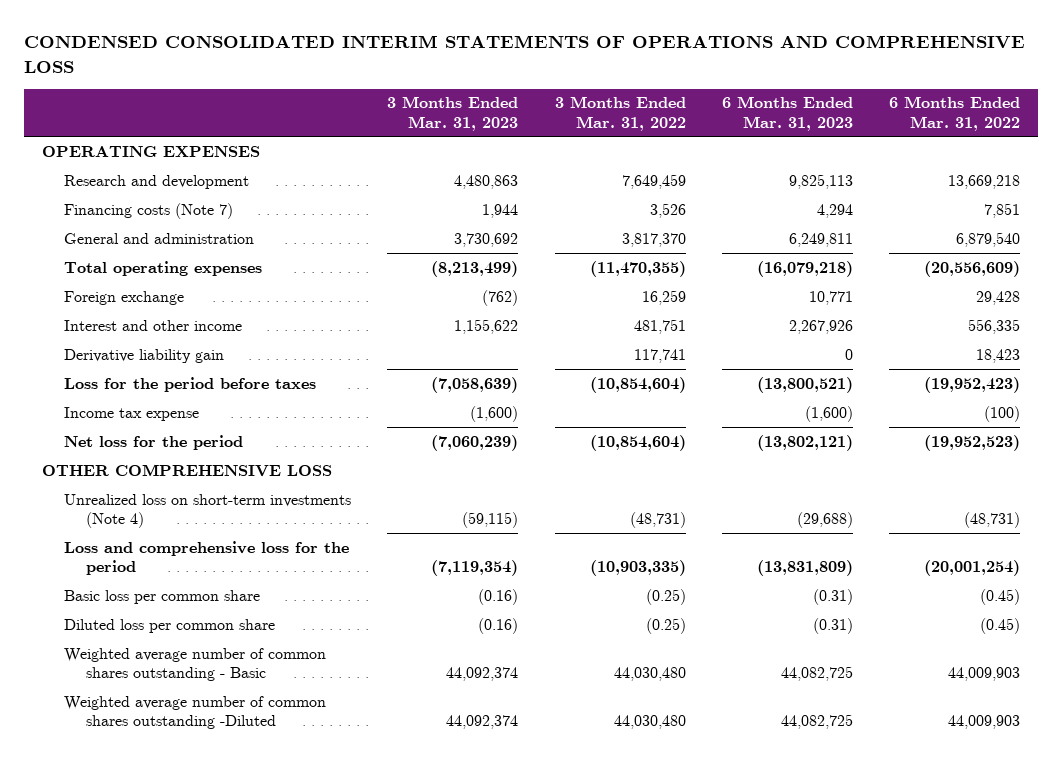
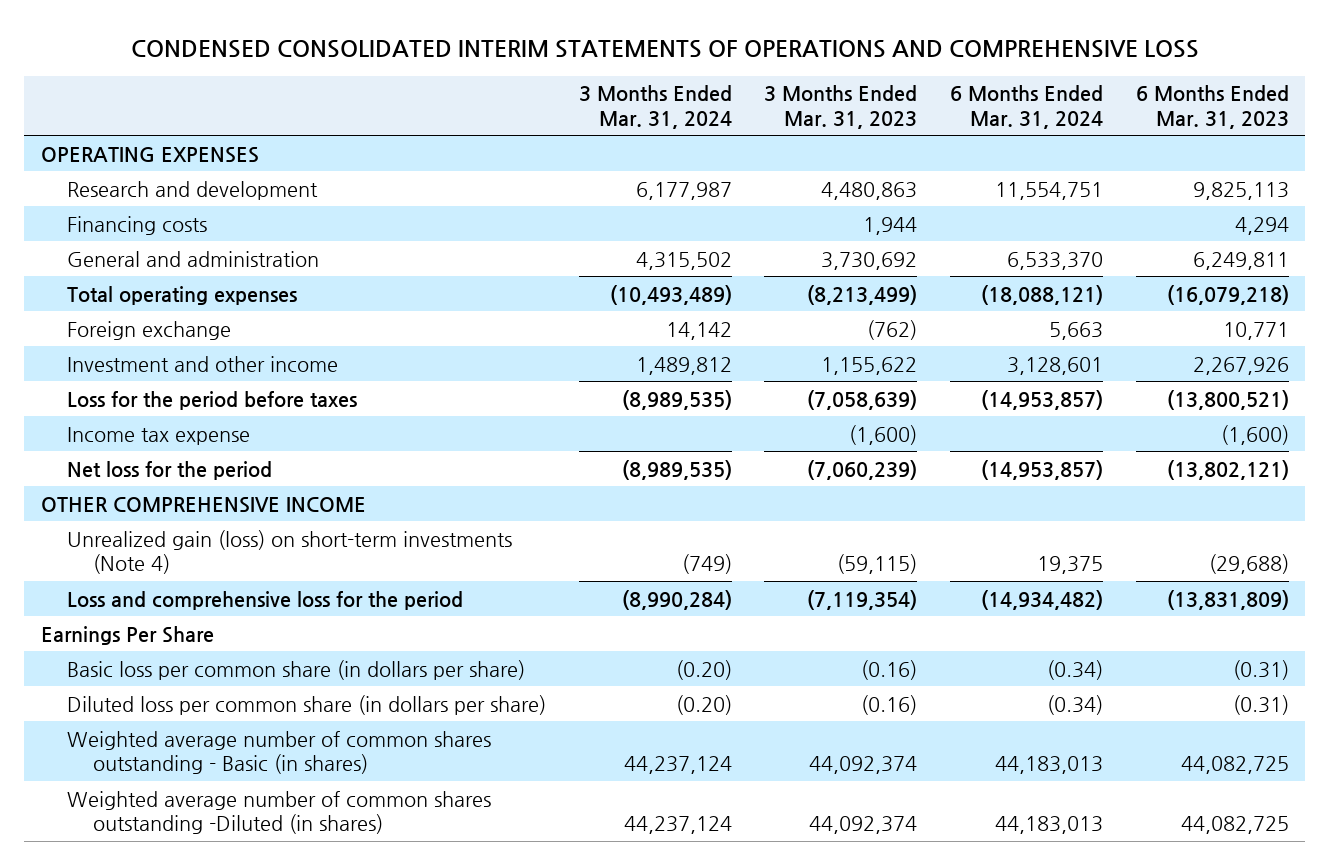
[554,96,686,131] 3 Months Ended Mar. 31, 2022 -> none
[889,96,1021,131] 6 Months Ended Mar. 31, 2022 -> none
none -> [578,85,732,129] 3 Months Ended Mar. 31, 2024
none -> [950,85,1104,129] 6 Months Ended Mar. 31, 2024
[63,202,233,219] Financing costs (Note 7) -> [66,215,207,235] Financing costs
[63,348,224,363] Derivative liability gain -> none
[63,319,242,331] Interest and other income -> [66,355,338,372] Investment and other income
[41,463,332,477] OTHER COMPREHENSIVE LOSS -> [40,496,366,513] OTHER COMPREHENSIVE INCOME
[63,493,351,528] Unrealized loss on short-term investments (Note 4) -> [66,529,512,575] Unrealized gain (loss) on short-term investments (Note 4)
none -> [40,625,214,645] Earnings Per Share
[63,589,260,604] Basic loss per common share -> [66,659,525,680] Basic loss per common share (in dollars per share)
[63,618,275,633] Diluted loss per common share -> [66,694,546,715] Diluted loss per common share (in dollars per share)
[63,647,326,681] Weighted average number of common shares outstanding - Basic -> [66,730,491,775] Weighted average number of common shares outstanding - Basic (in shares)
[63,695,326,729] Weighted average number of common shares outstanding -Diluted -> [66,790,491,835] Weighted average number of common shares outstanding -Diluted (in shares)

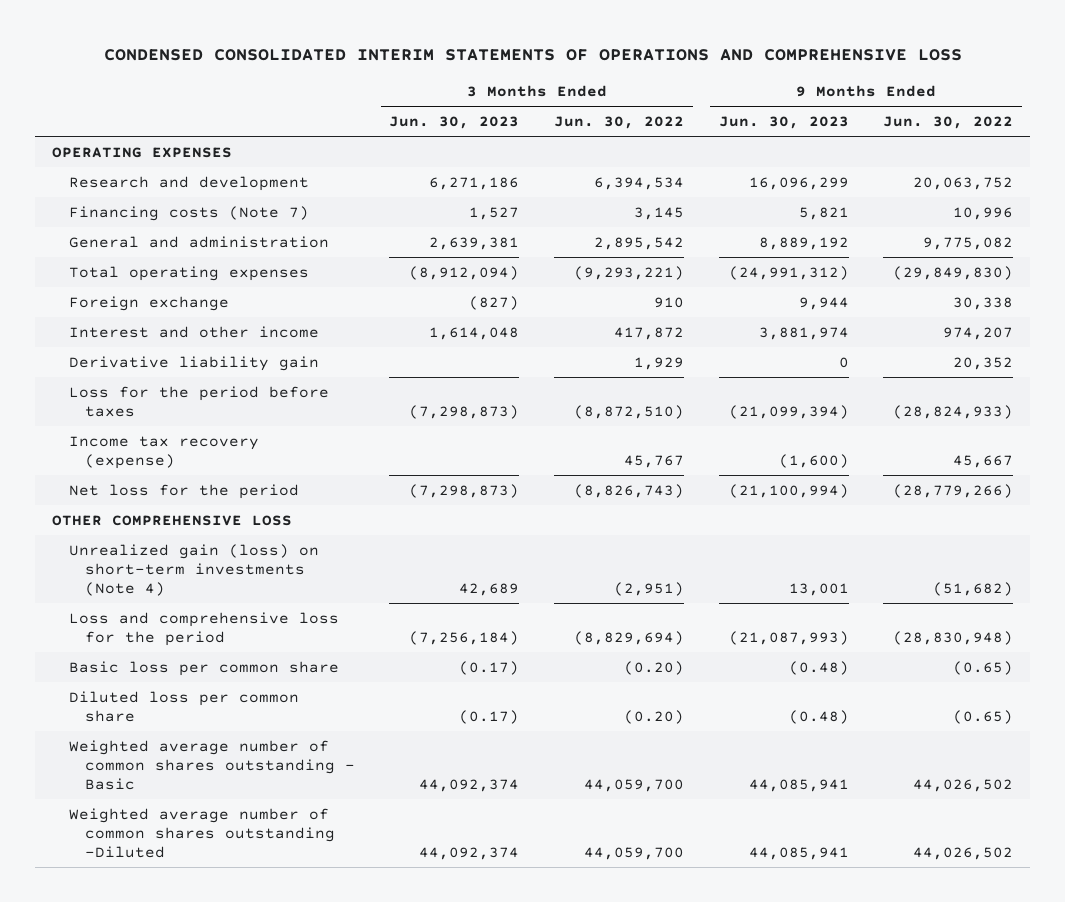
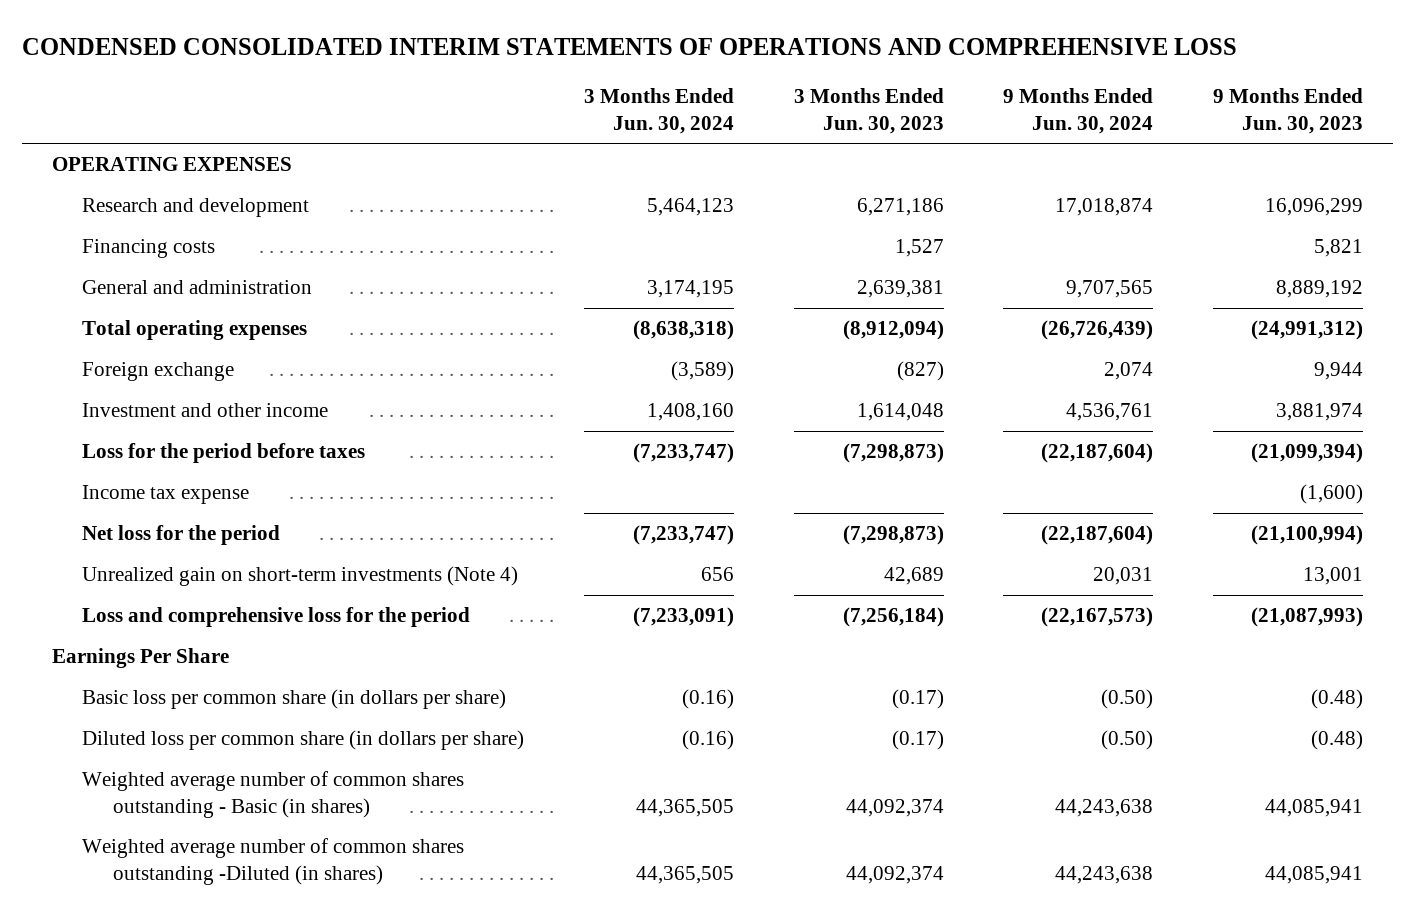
[554,115,685,129] Jun. 30, 2022 -> none
[883,115,1014,129] Jun. 30, 2022 -> none
none -> [583,88,734,134] 3 Months Ended Jun. 30, 2024
none -> [1003,88,1154,134] 9 Months Ended Jun. 30, 2024
[68,205,309,221] Financing costs (Note 7) -> [82,239,216,259] Financing costs
[68,355,319,371] Derivative liability gain -> none
[68,325,319,338] Interest and other income -> [82,403,329,418] Investment and other income
[68,435,259,469] Income tax recovery (expense) -> [82,485,250,505] Income tax expense
[52,514,293,526] OTHER COMPREHENSIVE LOSS -> none
[68,543,319,596] Unrealized gain (loss) on short-term investments (Note 4) -> [82,566,519,587] Unrealized gain on short-term investments (Note 4)
none -> [51,648,229,669] Earnings Per Share
[68,660,339,676] Basic loss per common share -> [82,689,507,710] Basic loss per common share (in dollars per share)
[68,690,299,722] Diluted loss per common share -> [82,730,525,751] Diluted loss per common share (in dollars per share)
[68,739,355,790] Weighted average number of common shares outstanding - Basic -> [82,771,465,818] Weighted average number of common shares outstanding - Basic (in shares)
[68,807,335,858] Weighted average number of common shares outstanding -Diluted -> [82,838,465,885] Weighted average number of common shares outstanding -Diluted (in shares)

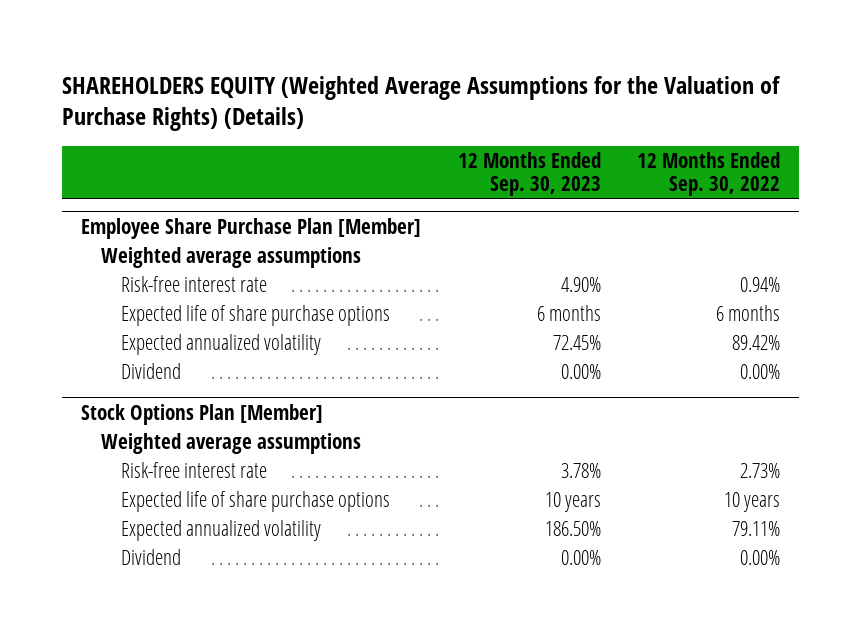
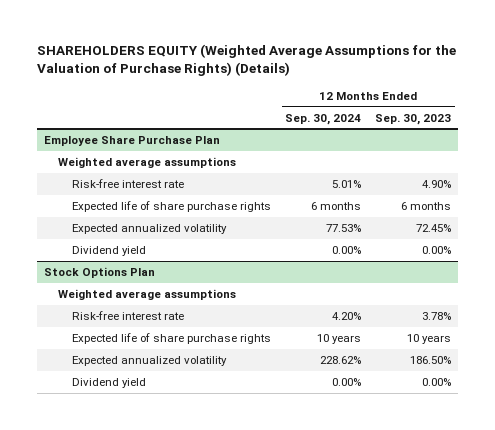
[637,151,781,197] 12 Months Ended Sep. 30, 2022 -> none
none -> [285,113,362,125] Sep. 30, 2024
[80,217,421,239] Employee Share Purchase Plan [Member] -> [44,135,221,146] Employee Share Purchase Plan
[121,304,391,326] Expected life of share purchase options -> [72,200,272,212] Expected life of share purchase rights
[121,362,182,379] Dividend -> [72,245,147,256] Dividend yield
[80,403,323,425] Stock Options Plan [Member] -> [44,266,156,278] Stock Options Plan
[121,490,391,512] Expected life of share purchase options -> [72,332,272,344] Expected life of share purchase rights
[121,548,182,565] Dividend -> [72,377,147,388] Dividend yield

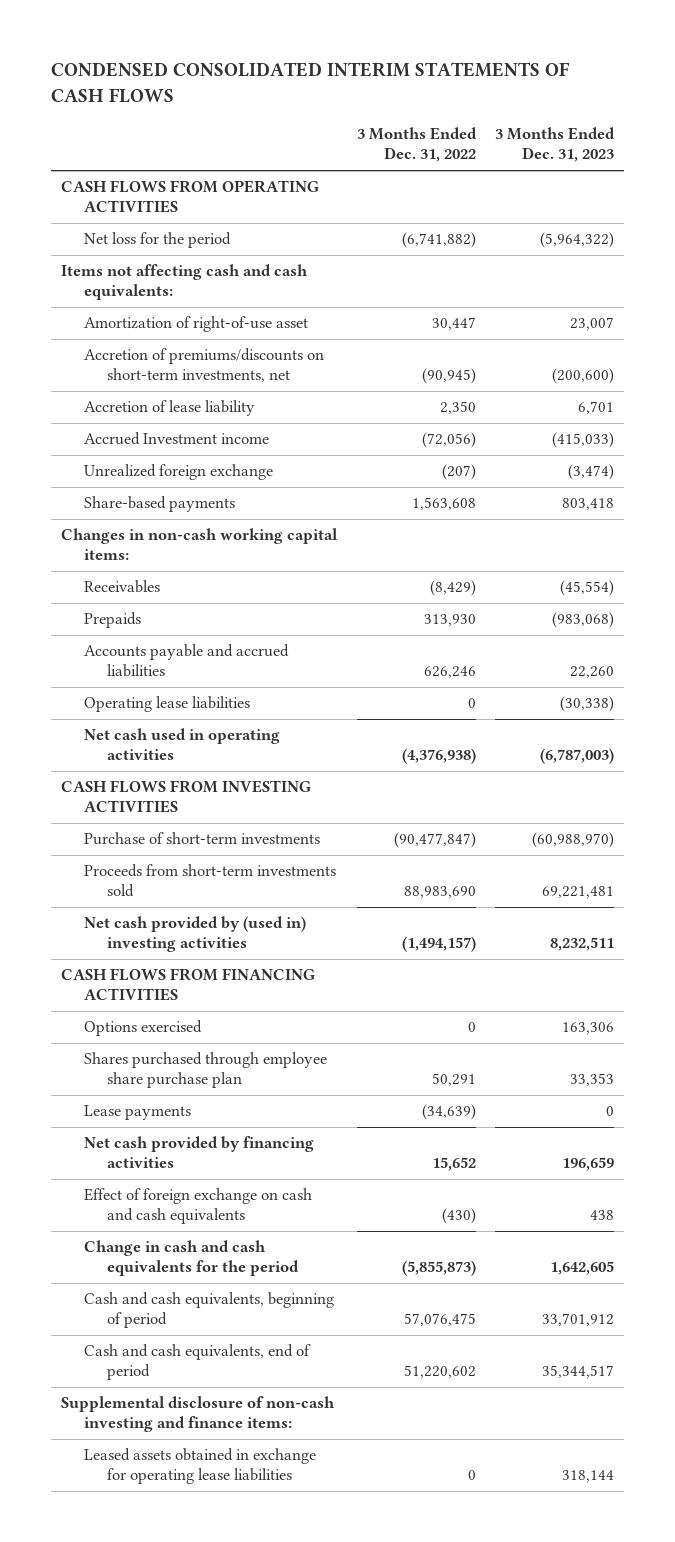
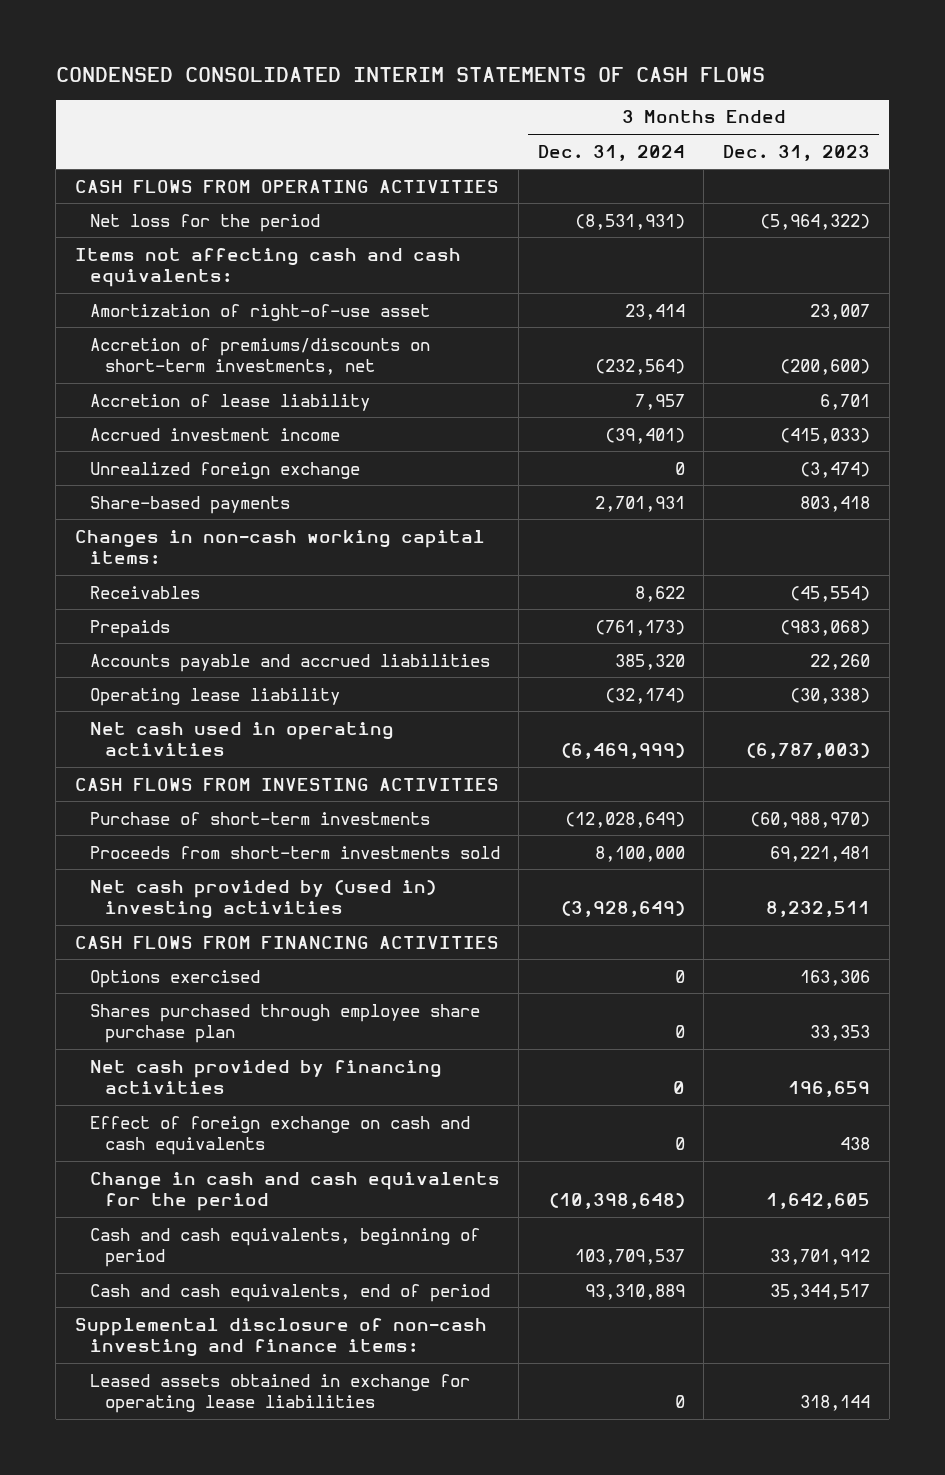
[356,127,477,163] 3 Months Ended Dec. 31, 2022 -> none
none -> [537,144,685,161] Dec. 31, 2024
[84,432,270,446] Accrued Investment income -> [89,427,340,441] Accrued investment income
[84,696,251,713] Operating lease liabilities -> [89,687,340,706] Operating lease liability
[84,1105,192,1121] Lease payments -> none

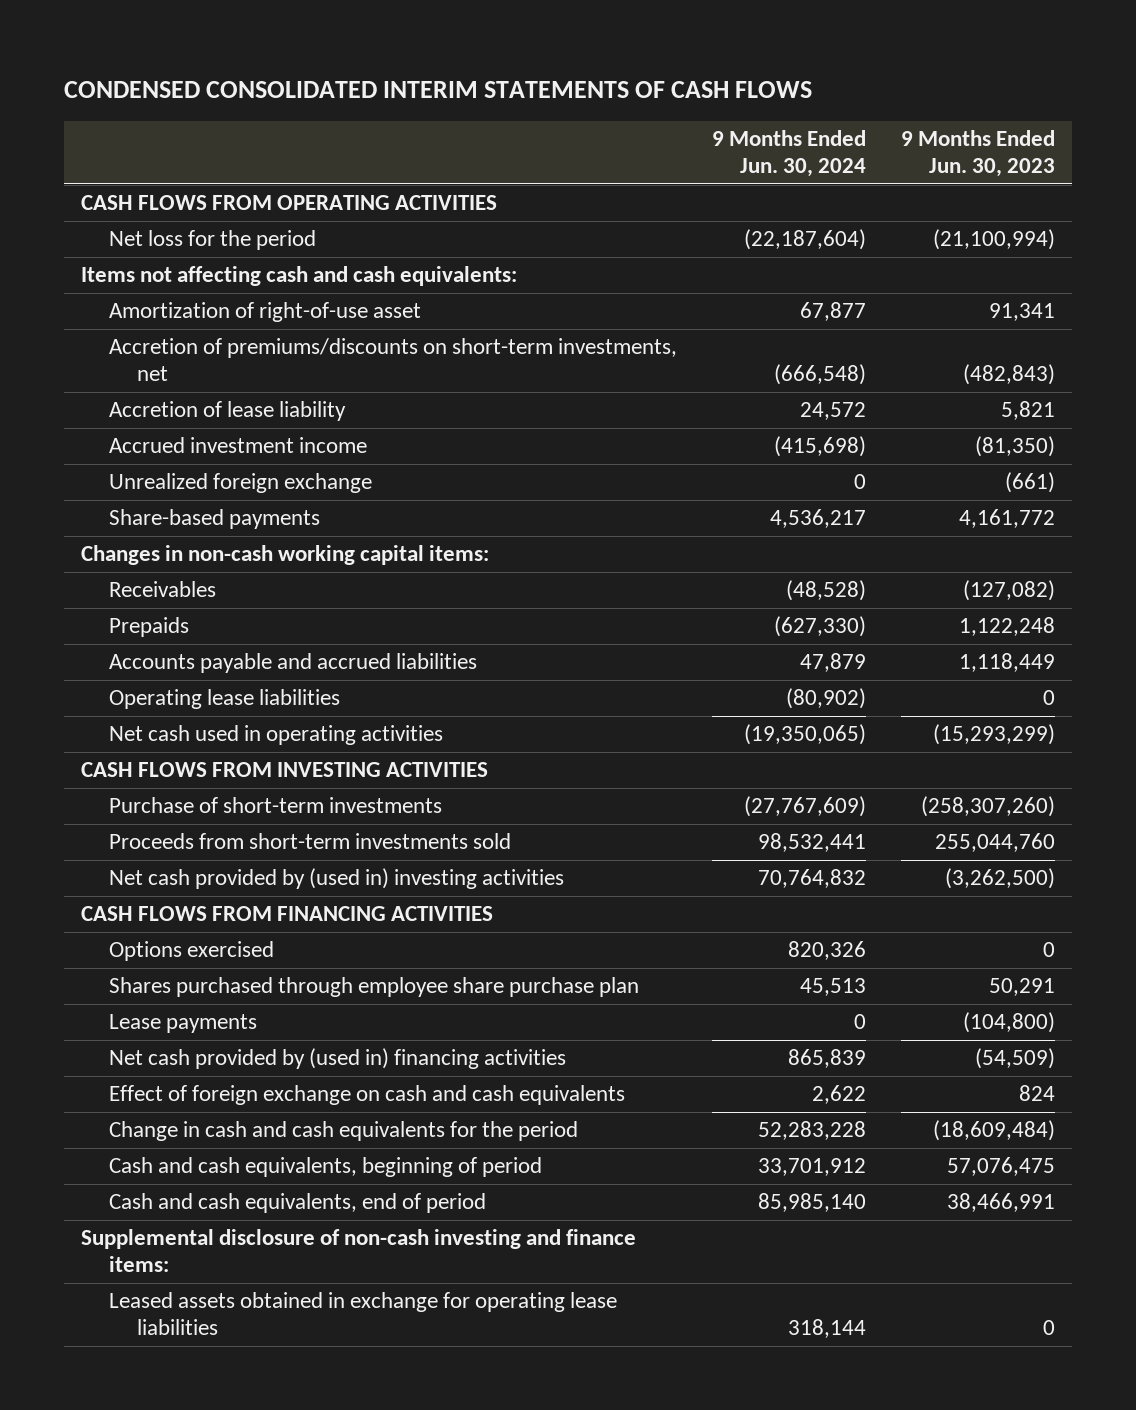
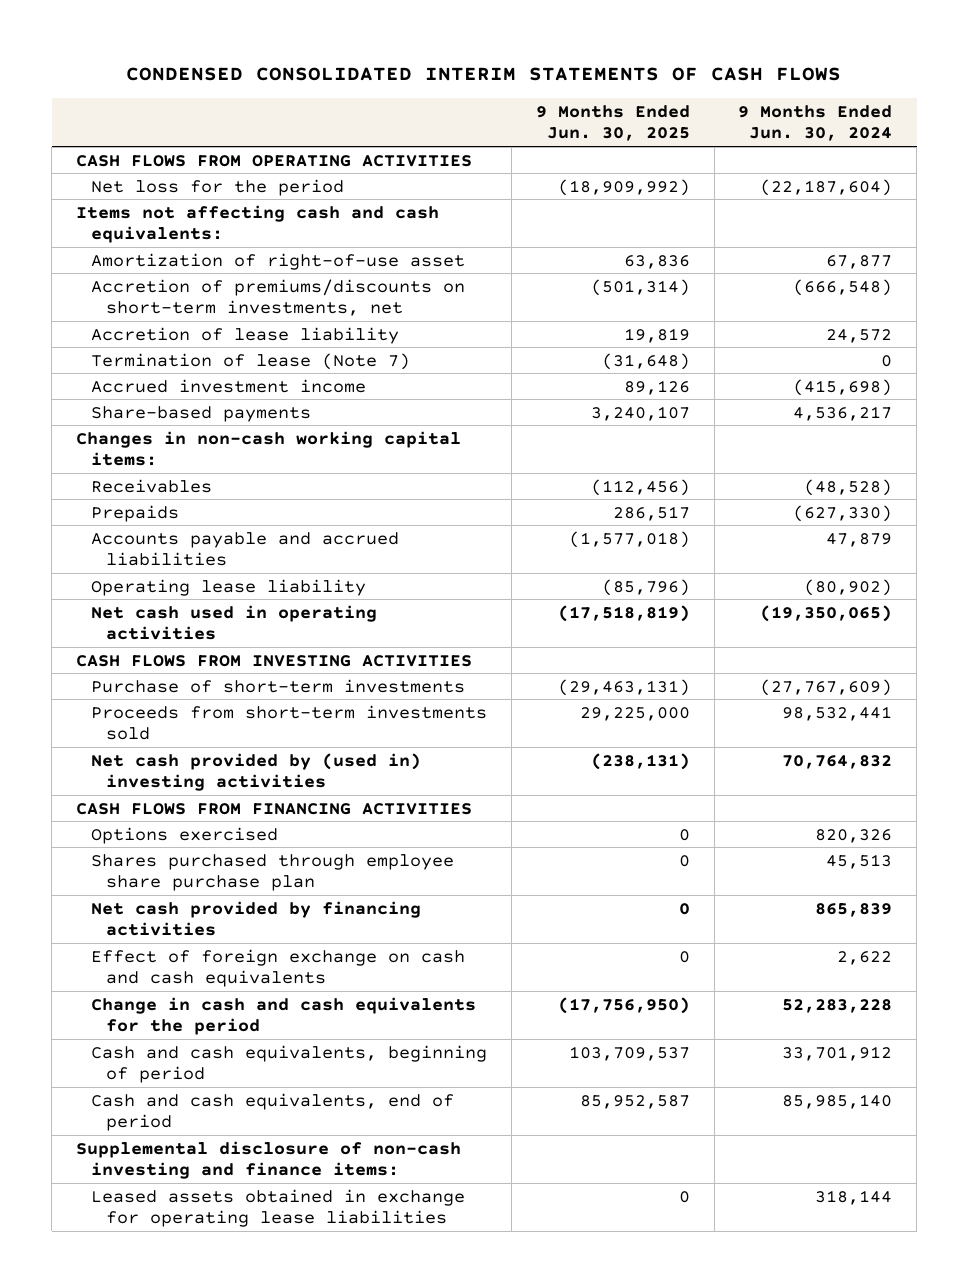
[900,130,1055,177] 9 Months Ended Jun. 30, 2023 -> none
none -> [535,105,690,142] 9 Months Ended Jun. 30, 2025
none -> [90,352,410,370] Termination of lease (Note 7)
[108,473,372,494] Unrealized foreign exchange -> none
[108,689,340,710] Operating lease liabilities -> [90,578,366,596] Operating lease liability
[108,1014,257,1034] Lease payments -> none
[108,1048,566,1070] Net cash provided by (used in) financing activities -> [90,900,421,936] Net cash provided by financing activities

